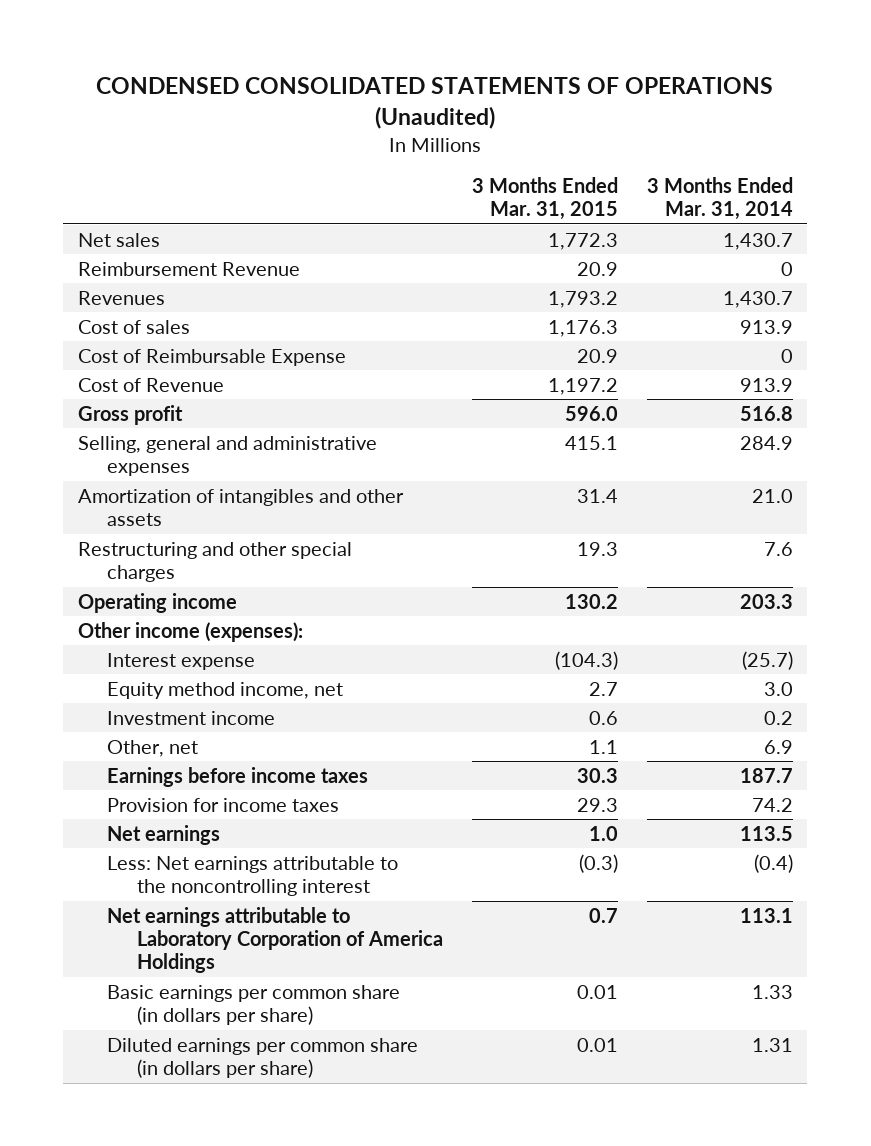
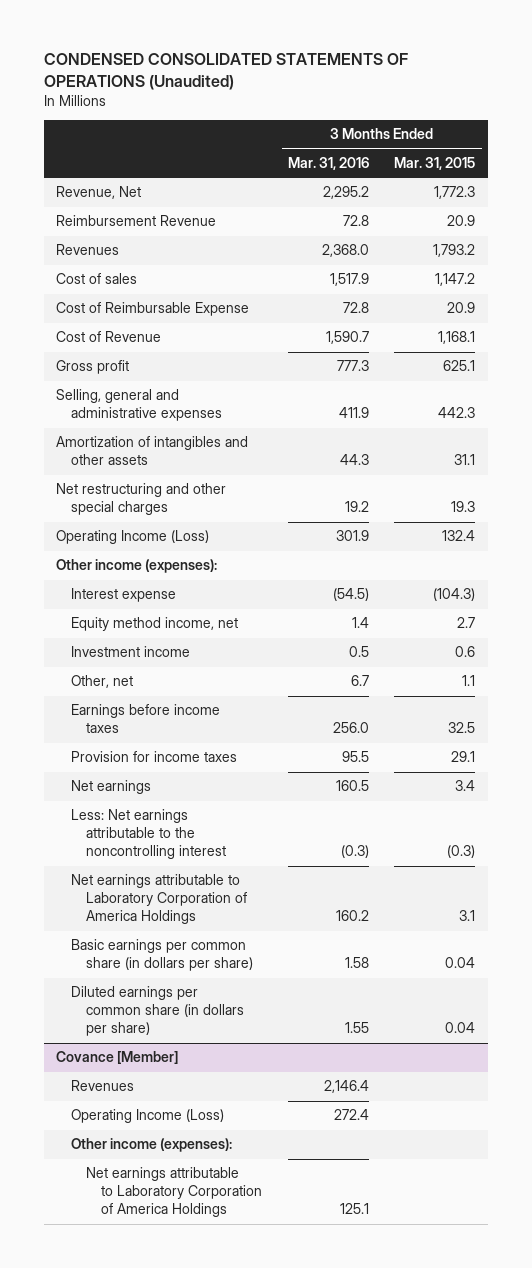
[646,177,793,221] 3 Months Ended Mar. 31, 2014 -> none
none -> [287,157,369,171] Mar. 31, 2016
[78,232,161,247] Net sales -> [56,186,142,200] Revenue, Net
[547,319,618,337] 1,176.3 -> [435,273,476,287] 1,147.2
[547,377,618,395] 1,197.2 -> [438,331,476,345] 1,168.1
[564,405,618,421] 596.0 -> [443,360,476,372] 625.1
[564,435,618,450] 415.1 -> [438,407,476,419] 442.3
[576,488,618,503] 31.4 -> [454,454,476,466] 31.1
[78,541,353,583] Restructuring and other special charges -> [56,483,227,516] Net restructuring and other special charges
[78,592,238,613] Operating income -> [56,530,210,545] Operating Income (Loss)
[564,593,618,609] 130.2 -> [442,530,476,542] 132.4
[576,767,618,783] 30.3 -> [448,722,476,734] 32.5
[576,797,618,812] 29.3 -> [451,751,476,763] 29.1
[588,825,618,841] 1.0 -> [455,780,476,792] 3.4
[588,907,618,923] 0.7 -> [459,910,476,922] 3.1
[576,984,618,999] 0.01 -> [445,957,476,969] 0.04
[576,1037,618,1052] 0.01 -> [445,1022,476,1034] 0.04
none -> [56,1051,179,1065] Covance [Member]
none -> [71,1080,135,1092] Revenues
none -> [71,1109,225,1124] Operating Income (Loss)
none -> [71,1138,233,1153] Other income (expenses):
none -> [86,1167,263,1218] Net earnings attributable to Laboratory Corporation of America Holdings

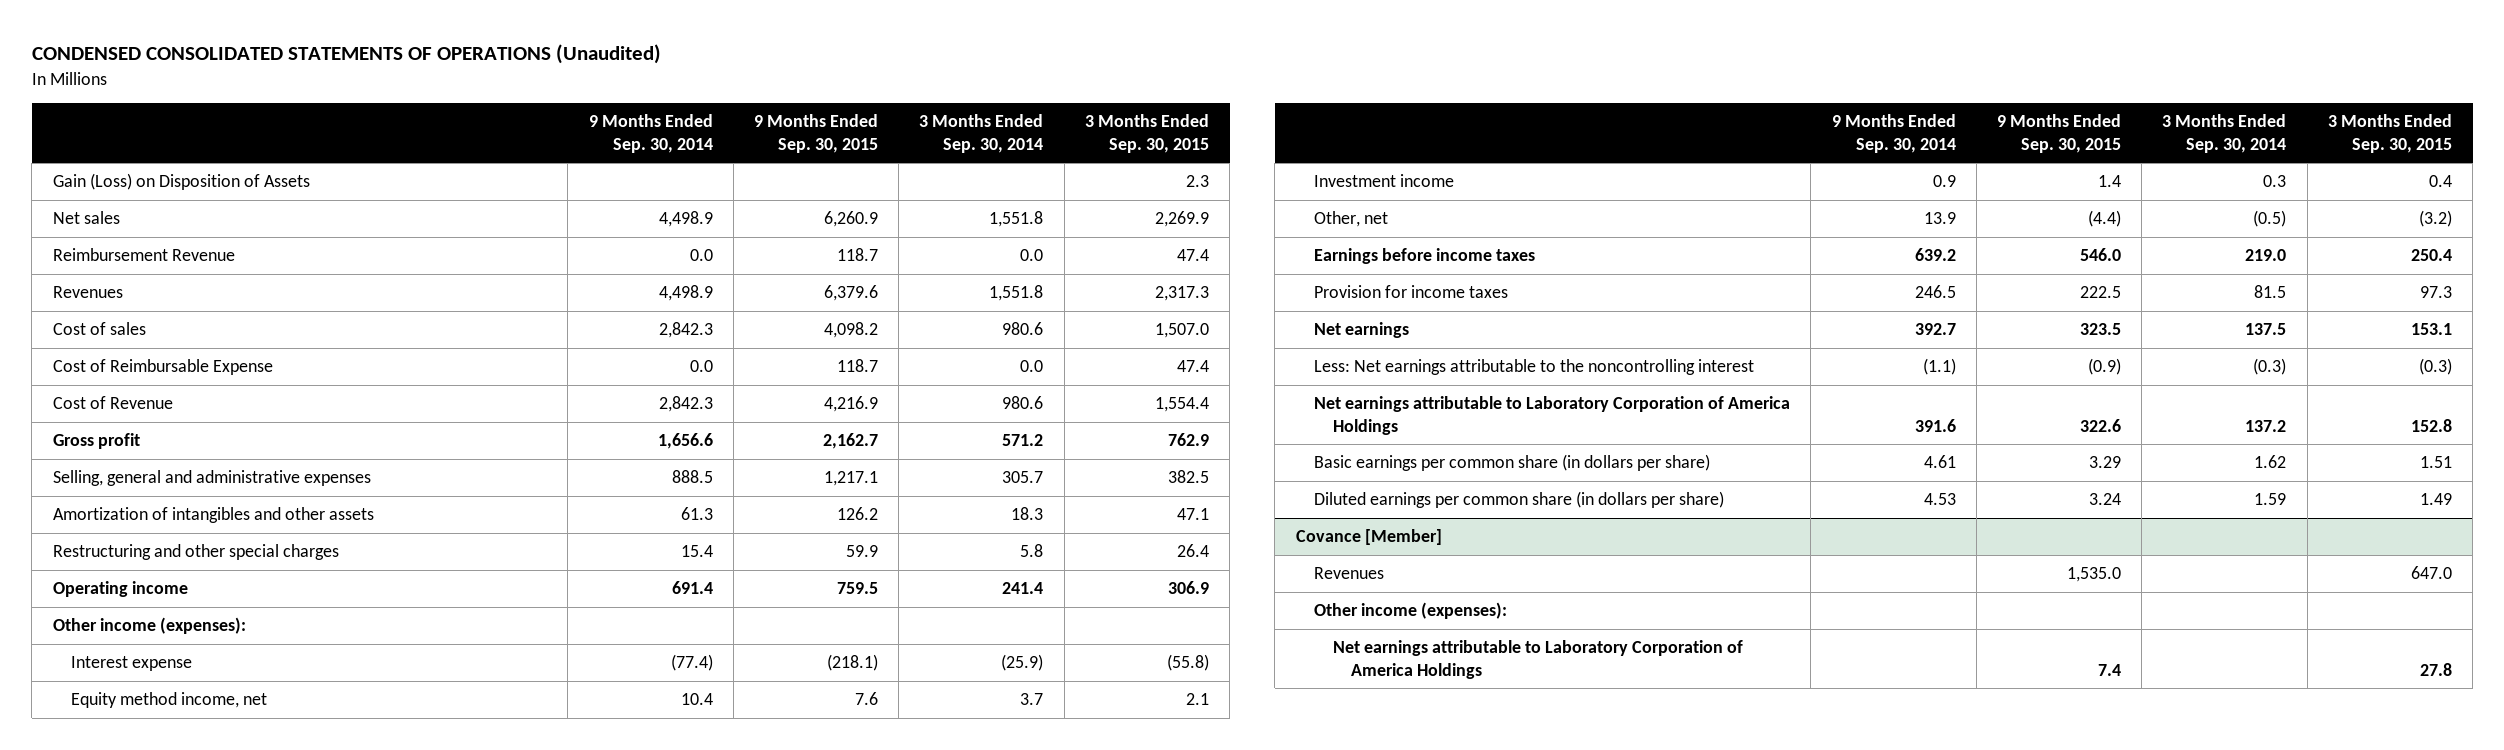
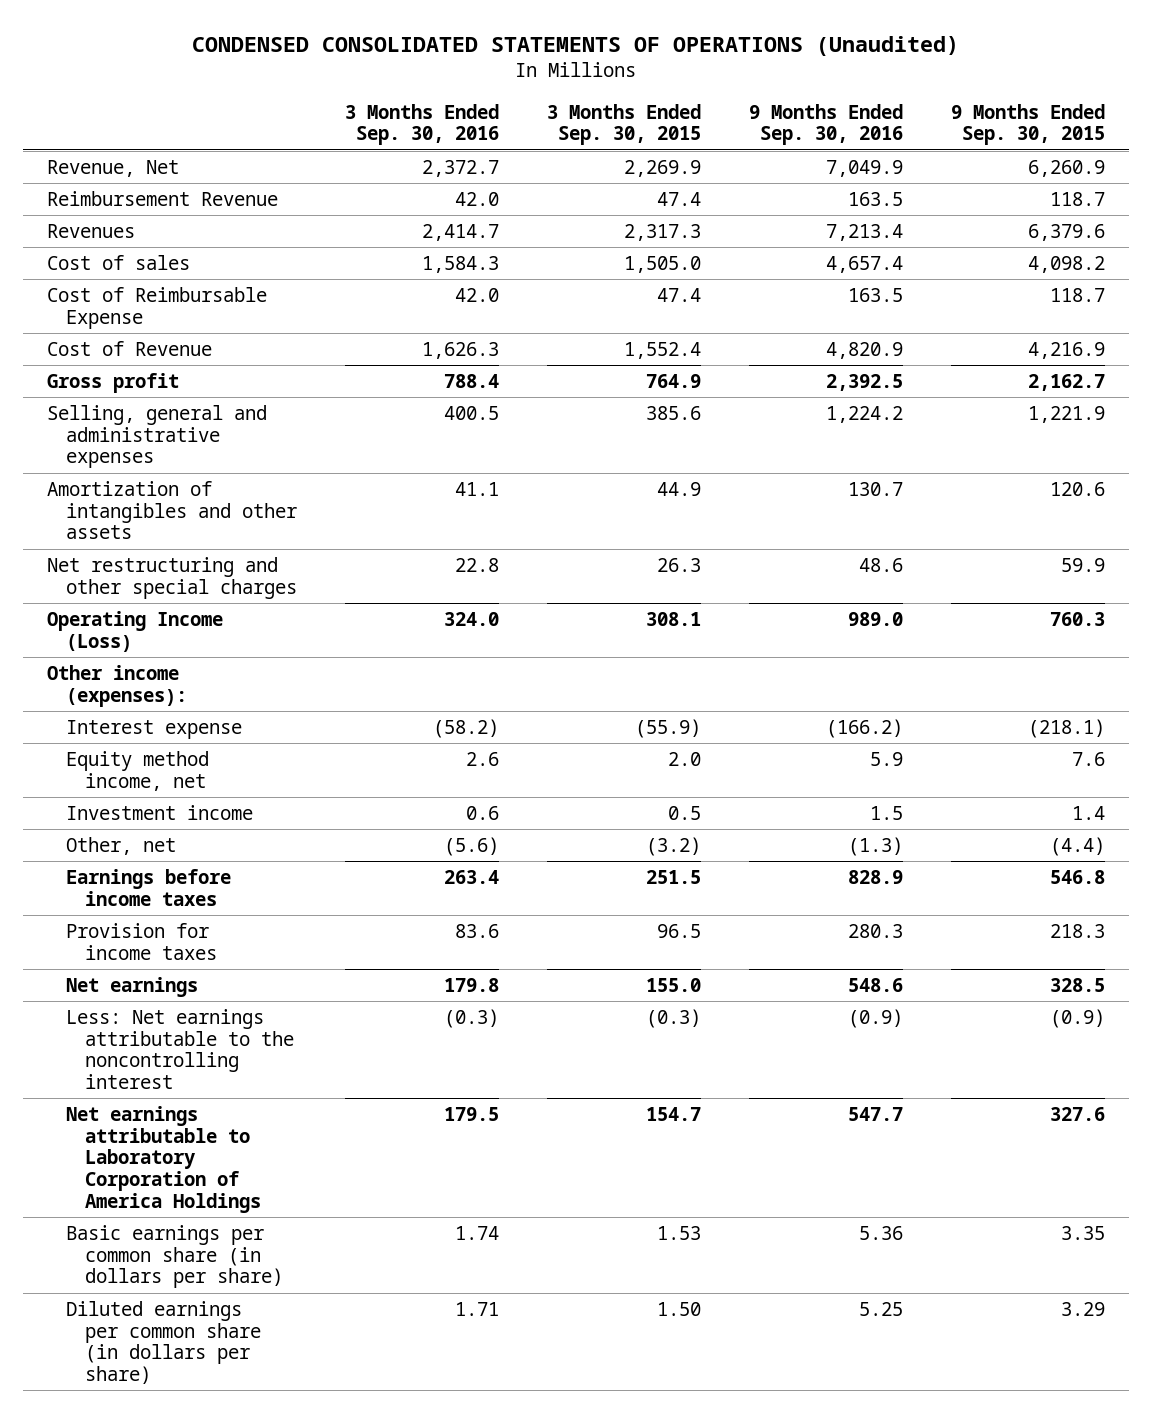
[588,114,713,153] 9 Months Ended Sep. 30, 2014 -> none
[919,114,1044,153] 3 Months Ended Sep. 30, 2014 -> none
none -> [344,103,499,146] 3 Months Ended Sep. 30, 2016
none -> [749,103,904,146] 9 Months Ended Sep. 30, 2016
[52,173,310,191] Gain (Loss) on Disposition of Assets -> none
[52,211,120,225] Net sales -> [46,159,179,177] Revenue, Net
[1154,323,1209,339] 1,507.0 -> [624,255,702,273] 1,505.0
[1154,397,1209,413] 1,554.4 -> [624,341,702,359] 1,552.4
[1167,433,1209,447] 762.9 -> [646,373,702,388] 764.9
[823,471,878,487] 1,217.1 -> [1028,405,1106,423] 1,221.9
[1167,470,1209,484] 382.5 -> [646,405,702,420] 385.6
[836,507,878,521] 126.2 -> [1050,481,1106,496] 120.6
[1176,508,1209,521] 47.1 -> [657,481,702,496] 44.9
[52,544,339,561] Restructuring and other special charges -> [46,556,297,599] Net restructuring and other special charges
[1176,544,1209,558] 26.4 -> [657,557,702,572] 26.3
[52,581,188,598] Operating income -> [46,610,223,652] Operating Income (Loss)
[836,582,878,595] 759.5 -> [1050,611,1106,626] 760.3
[1167,581,1209,595] 306.9 -> [646,611,702,626] 308.1
[1166,654,1209,672] (55.8) -> [635,718,702,738] (55.9)
[1185,693,1209,706] 2.1 -> [668,751,702,766] 2.0
[2428,175,2452,188] 0.4 -> [668,805,702,820] 0.5
[2080,248,2122,262] 546.0 -> [1050,869,1106,884] 546.8
[2410,249,2452,262] 250.4 -> [646,869,702,884] 251.5
[2080,286,2122,299] 222.5 -> [1050,923,1106,938] 218.3
[2419,286,2452,299] 97.3 -> [657,923,702,938] 96.5
[2080,323,2122,336] 323.5 -> [1050,977,1106,992] 328.5
[2410,323,2452,336] 153.1 -> [646,977,702,992] 155.0
[1295,529,1442,546] Covance [Member] -> none
[1314,567,1385,580] Revenues -> none
[1314,602,1508,620] Other income (expenses): -> none
[1332,640,1743,679] Net earnings attributable to Laboratory Corporation of America Holdings -> none
[2080,418,2122,432] 322.6 -> [1050,1106,1106,1121] 327.6
[2410,418,2452,432] 152.8 -> [646,1106,702,1121] 154.7
[2089,456,2122,469] 3.29 -> [1061,1225,1106,1240] 3.35
[2419,456,2452,469] 1.51 -> [657,1225,702,1240] 1.53
[2089,493,2122,506] 3.24 -> [1061,1301,1106,1316] 3.29
[2419,493,2452,506] 1.49 -> [657,1301,702,1316] 1.50

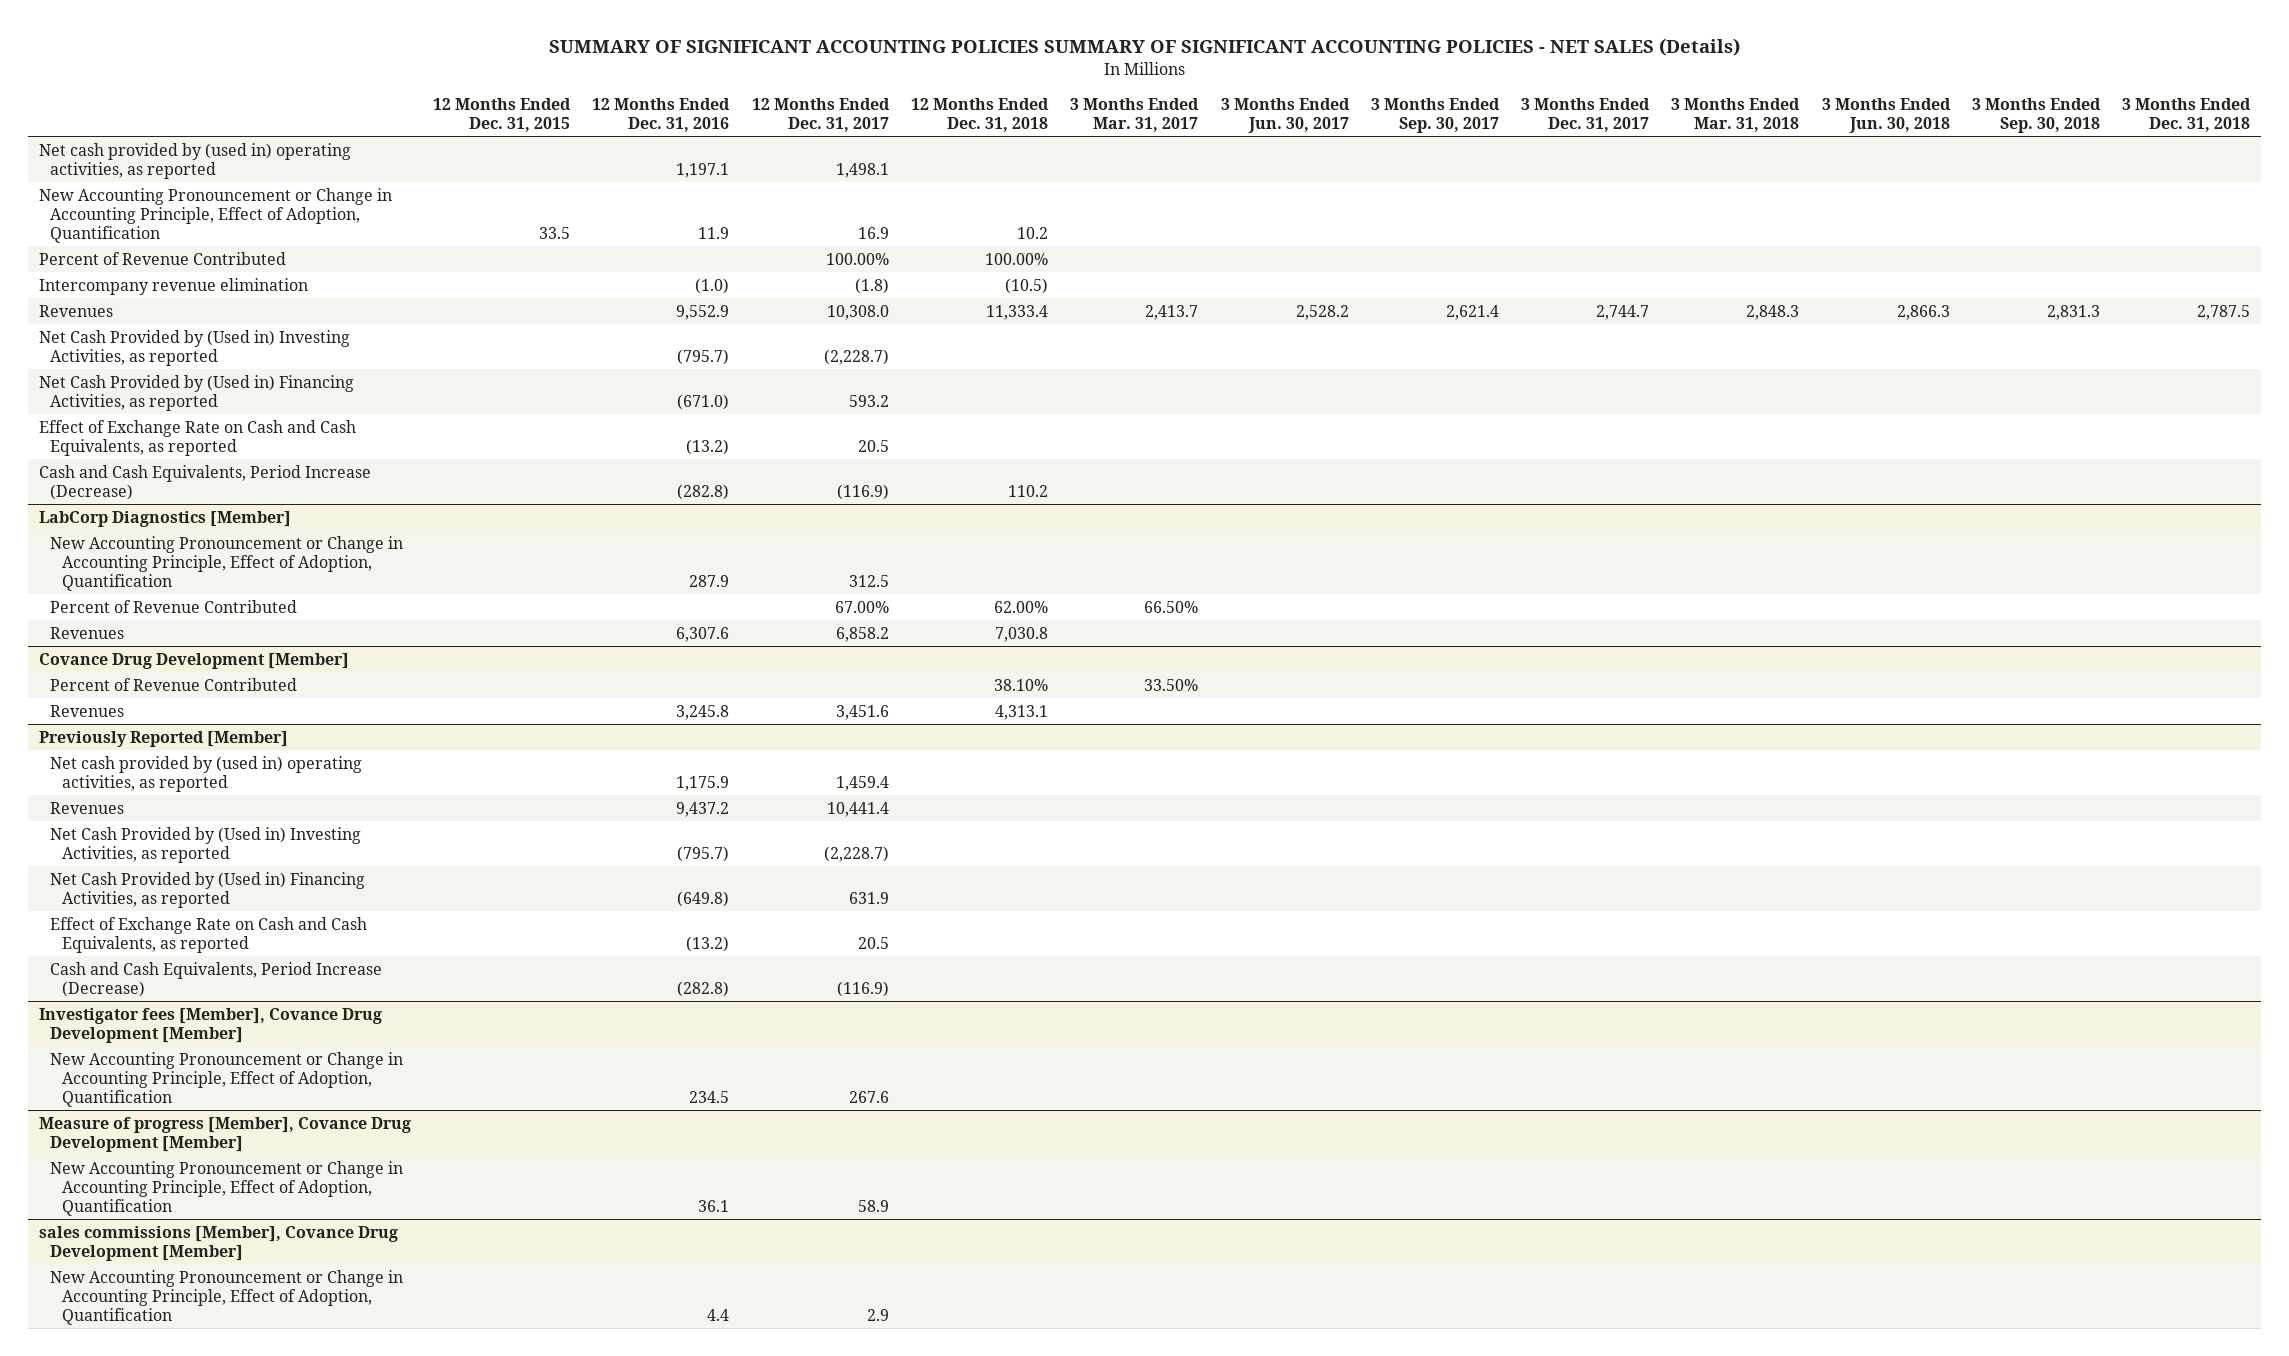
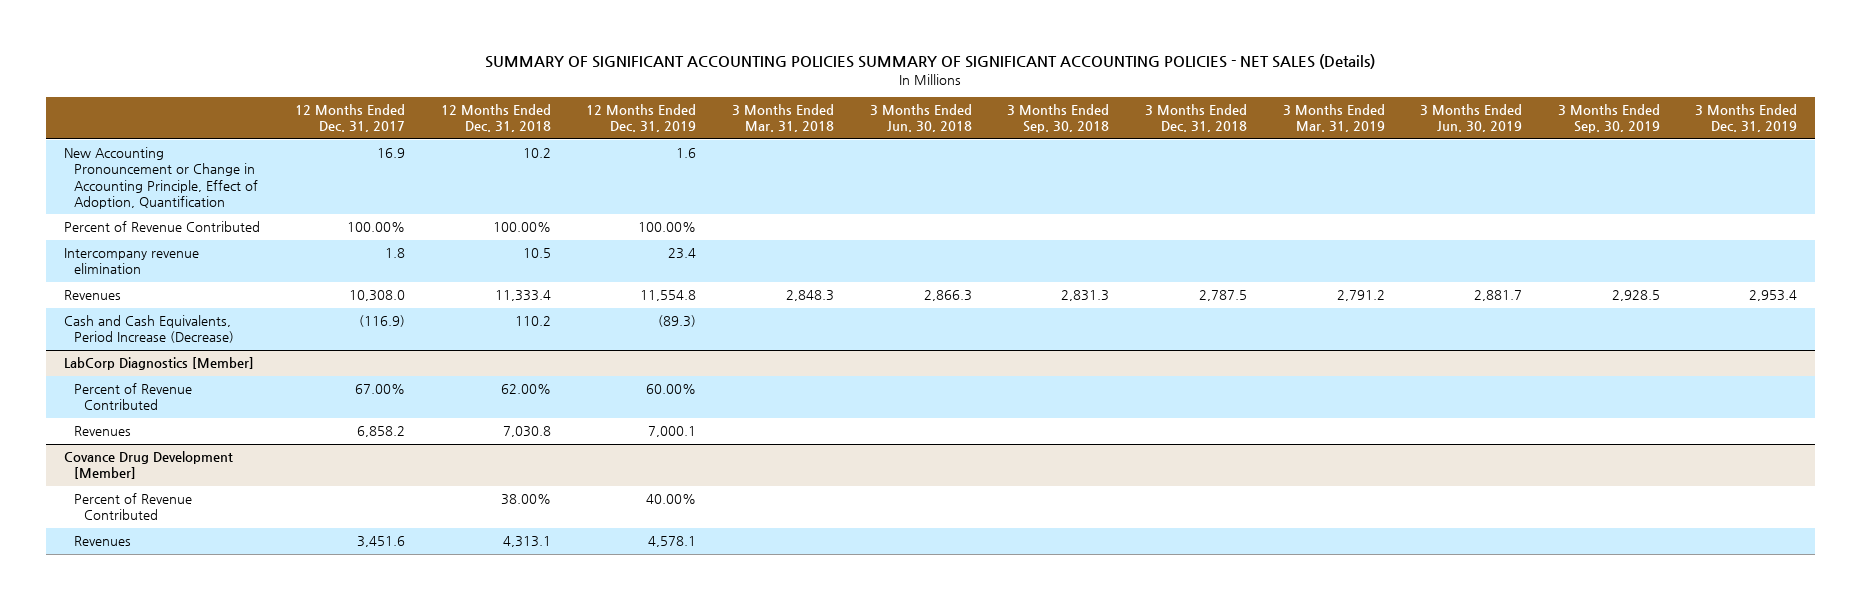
[433,98,572,133] 12 Months Ended Dec. 31, 2015 -> none
[592,98,731,133] 12 Months Ended Dec. 31, 2016 -> none
[1070,98,1200,133] 3 Months Ended Mar. 31, 2017 -> none
[1220,98,1350,134] 3 Months Ended Jun. 30, 2017 -> none
[1370,98,1500,134] 3 Months Ended Sep. 30, 2017 -> none
[1521,98,1651,133] 3 Months Ended Dec. 31, 2017 -> none
none -> [586,104,697,133] 12 Months Ended Dec. 31, 2019
none -> [1282,104,1385,133] 3 Months Ended Mar. 31, 2019
none -> [1420,104,1523,133] 3 Months Ended Jun. 30, 2019
none -> [1557,104,1660,134] 3 Months Ended Sep. 30, 2019
none -> [1695,104,1798,133] 3 Months Ended Dec. 31, 2019
[38,142,351,180] Net cash provided by (used in) operating activities, as reported -> none
[854,277,889,294] (1.8) -> [385,248,406,259] 1.8
[1004,277,1048,294] (10.5) -> [522,248,551,259] 10.5
[38,329,350,367] Net Cash Provided by (Used in) Investing Activities, as reported -> none
[38,374,354,412] Net Cash Provided by (Used in) Financing Activities, as reported -> none
[38,419,356,457] Effect of Exchange Rate on Cash and Cash Equivalents, as reported -> none
[50,535,404,592] New Accounting Pronouncement or Change in Accounting Principle, Effect of Adoption, Quantification -> none
[993,678,1048,691] 38.10% -> [500,494,551,506] 38.00%
[38,730,288,747] Previously Reported [Member] -> none
[50,755,363,793] Net cash provided by (used in) operating activities, as reported -> none
[50,801,125,814] Revenues -> none
[50,826,362,864] Net Cash Provided by (Used in) Investing Activities, as reported -> none
[50,871,366,909] Net Cash Provided by (Used in) Financing Activities, as reported -> none
[50,916,368,954] Effect of Exchange Rate on Cash and Cash Equivalents, as reported -> none
[50,961,383,998] Cash and Cash Equivalents, Period Increase (Decrease) -> none
[38,1007,382,1044] Investigator fees [Member], Covance Drug Development [Member] -> none
[50,1051,404,1108] New Accounting Pronouncement or Change in Accounting Principle, Effect of Adoption, Quantification -> none
[38,1116,411,1153] Measure of progress [Member], Covance Drug Development [Member] -> none
[50,1160,404,1217] New Accounting Pronouncement or Change in Accounting Principle, Effect of Adoption, Quantification -> none
[38,1225,398,1262] sales commissions [Member], Covance Drug Development [Member] -> none
[50,1269,404,1326] New Accounting Pronouncement or Change in Accounting Principle, Effect of Adoption, Quantification -> none

